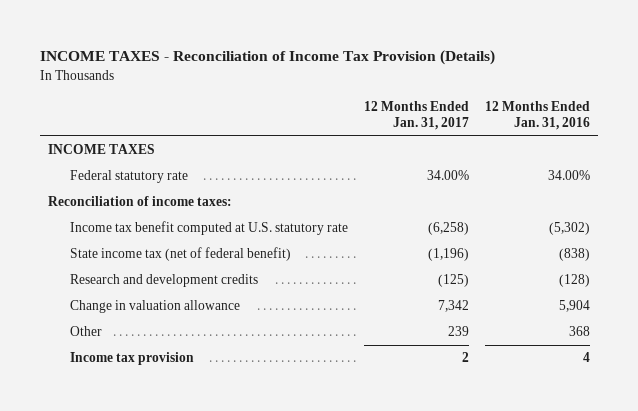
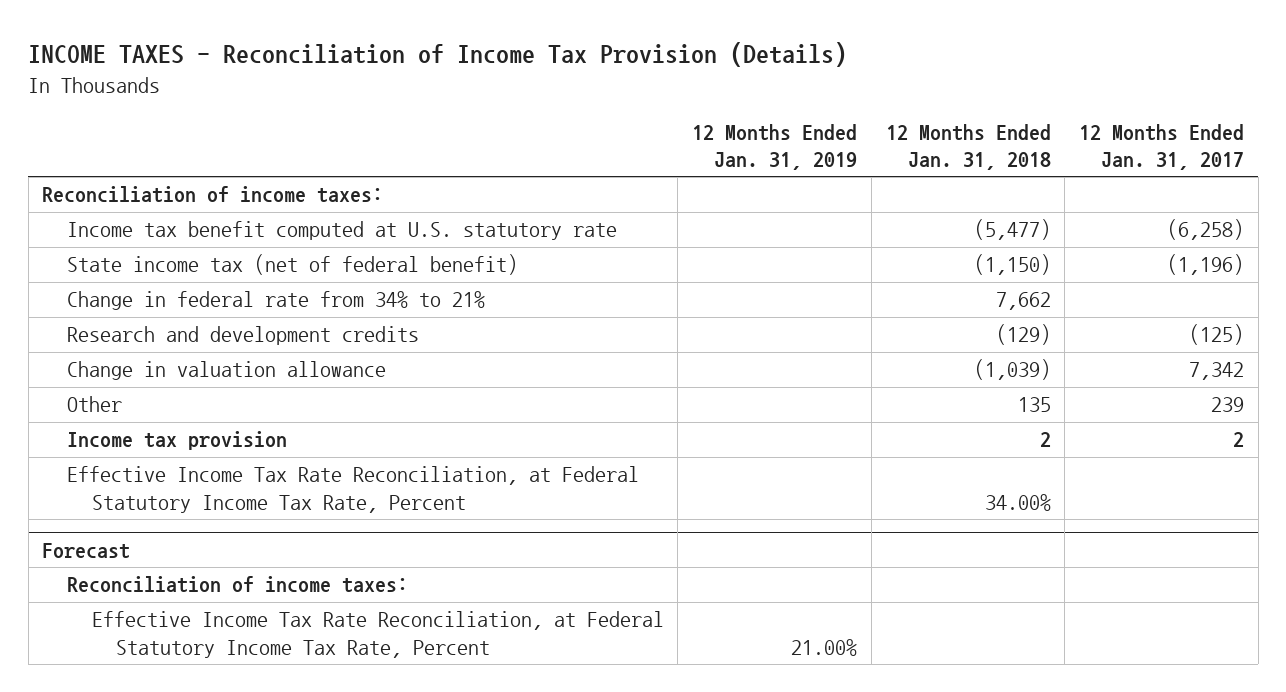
[484,100,590,131] 12 Months Ended Jan. 31, 2016 -> none
none -> [692,123,858,170] 12 Months Ended Jan. 31, 2019
none -> [885,123,1051,170] 12 Months Ended Jan. 31, 2018
[48,144,156,155] INCOME TAXES -> none
[69,170,188,184] Federal statutory rate -> none
none -> [66,291,485,311] Change in federal rate from 34% to 21%
none -> [66,466,639,513] Effective Income Tax Rate Reconciliation, at Federal Statutory Income Tax Rate, Percent
none -> [42,543,131,560] Forecast
none -> [66,576,408,594] Reconciliation of income taxes:
none -> [91,611,664,658] Effective Income Tax Rate Reconciliation, at Federal Statutory Income Tax Rate, Percent

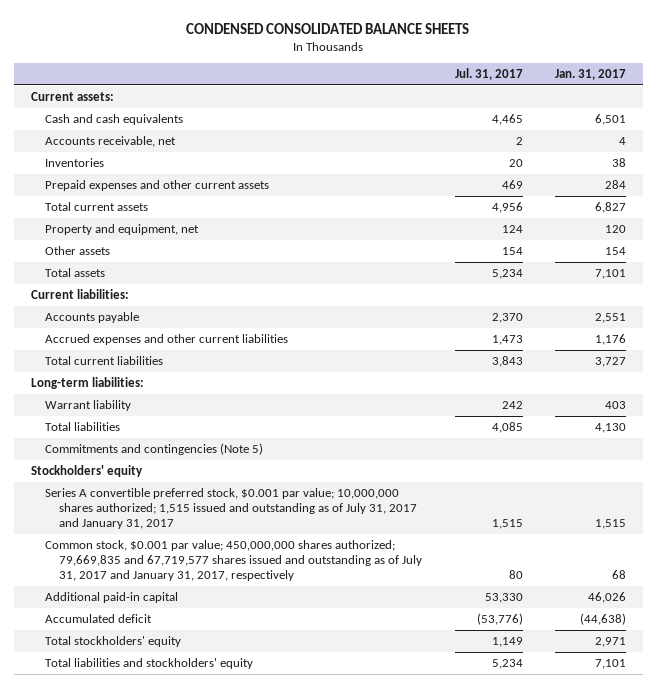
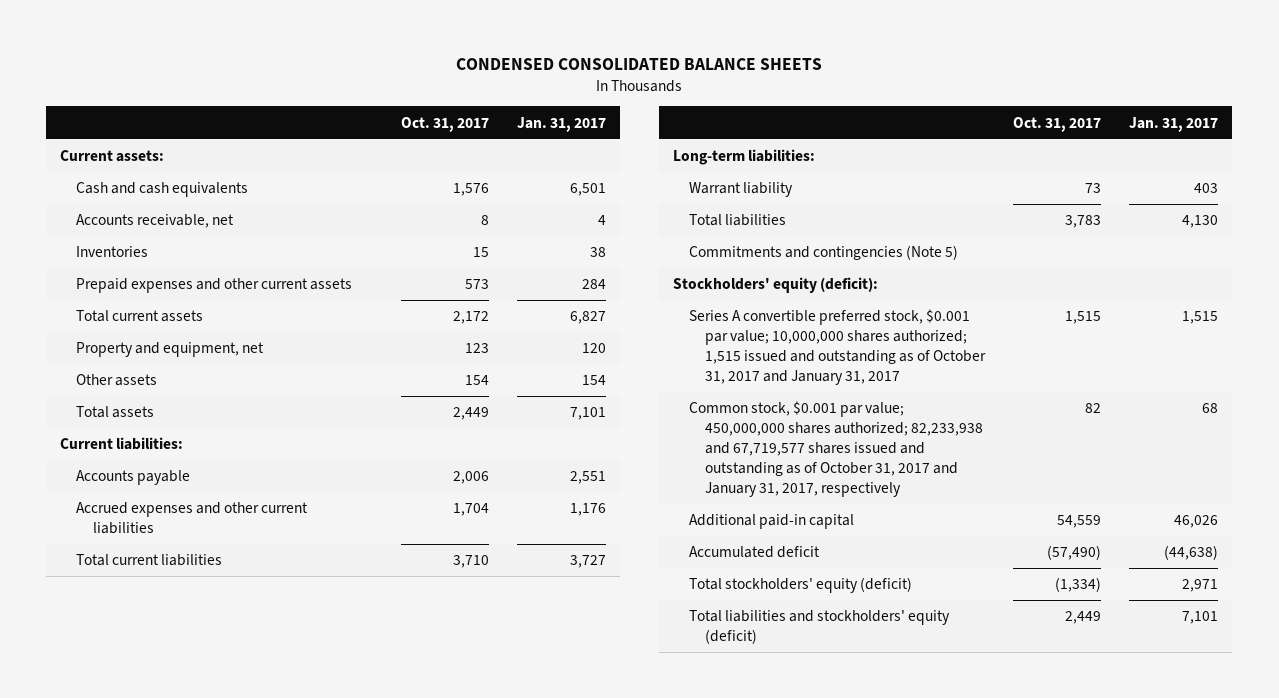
[454,67,523,80] Jul. 31, 2017 -> none
none -> [400,116,489,132] Oct. 31, 2017
[30,464,143,477] Stockholders' equity -> [672,277,878,294] Stockholders' equity (deficit):
[44,487,418,529] Series A convertible preferred stock, $0.001 par value; 10,000,000 shares authorized; 1,515 issued and outstanding as of July 31, 2017 and January 31, 2017 -> [688,309,986,386] Series A convertible preferred stock, $0.001 par value; 10,000,000 shares authorized; 1,515 issued and outstanding as of October 31, 2017 and January 31, 2017
[44,539,423,581] Common stock, $0.001 par value; 450,000,000 shares authorized; 79,669,835 and 67,719,577 shares issued and outstanding as of July 31, 2017 and January 31, 2017, respectively -> [688,401,983,498] Common stock, $0.001 par value; 450,000,000 shares authorized; 82,233,938 and 67,719,577 shares issued and outstanding as of October 31, 2017 and January 31, 2017, respectively
[44,635,181,647] Total stockholders' equity -> [688,577,912,594] Total stockholders' equity (deficit)
[44,657,253,669] Total liabilities and stockholders' equity -> [688,610,950,645] Total liabilities and stockholders' equity (deficit)

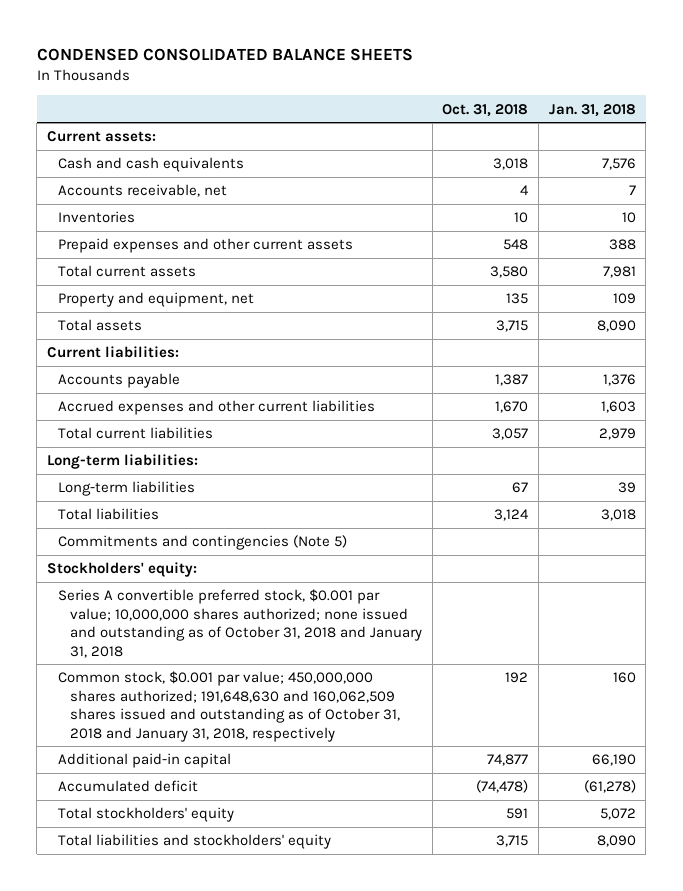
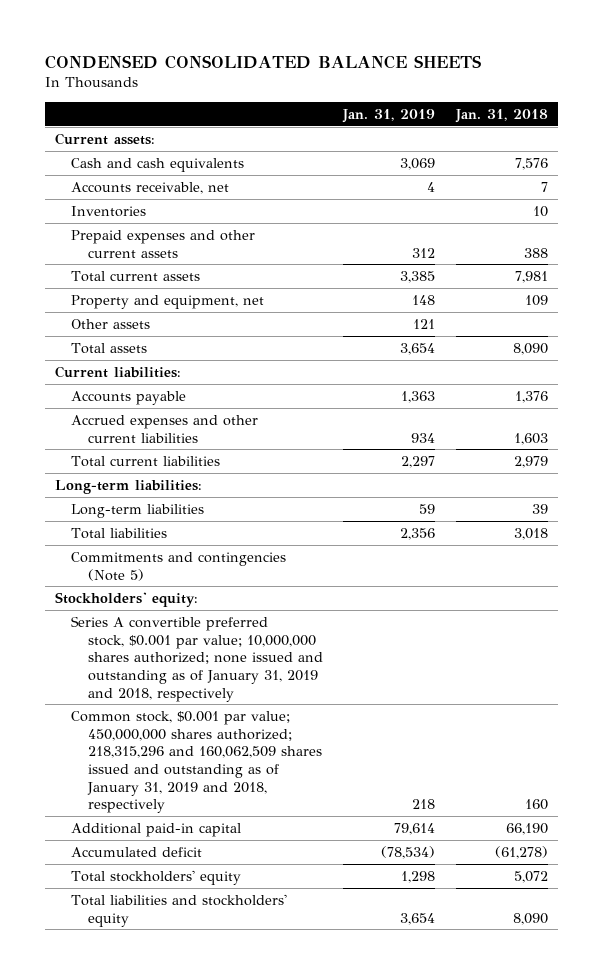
[442,103,529,117] Oct. 31, 2018 -> none
none -> [342,108,436,123] Jan. 31, 2019
none -> [71,318,151,329] Other assets
[58,589,423,658] Series A convertible preferred stock, $0.001 par value; 10,000,000 shares authorized; none issued and outstanding as of October 31, 2018 and January 31, 2018 -> [71,615,323,702] Series A convertible preferred stock, $0.001 par value; 10,000,000 shares authorized; none issued and outstanding as of January 31, 2019 and 2018, respectively
[58,671,401,742] Common stock, $0.001 par value; 450,000,000 shares authorized; 191,648,630 and 160,062,509 shares issued and outstanding as of October 31, 2018 and January 31, 2018, respectively -> [71,710,322,814] Common stock, $0.001 par value; 450,000,000 shares authorized; 218,315,296 and 160,062,509 shares issued and outstanding as of January 31, 2019 and 2018, respectively

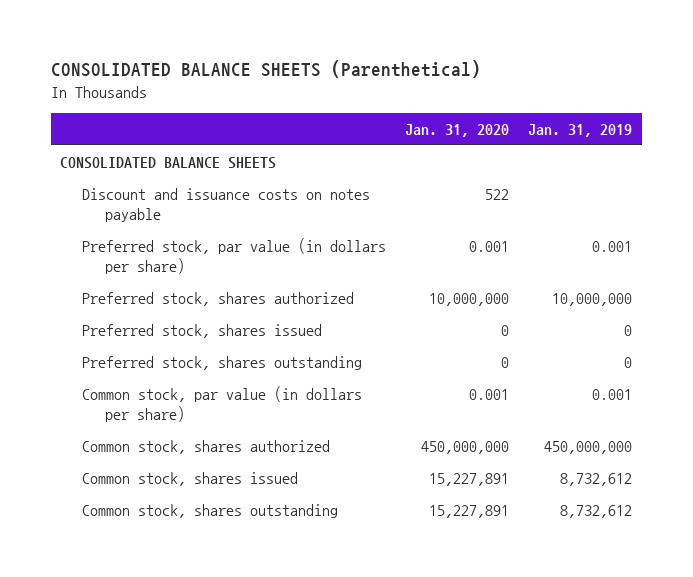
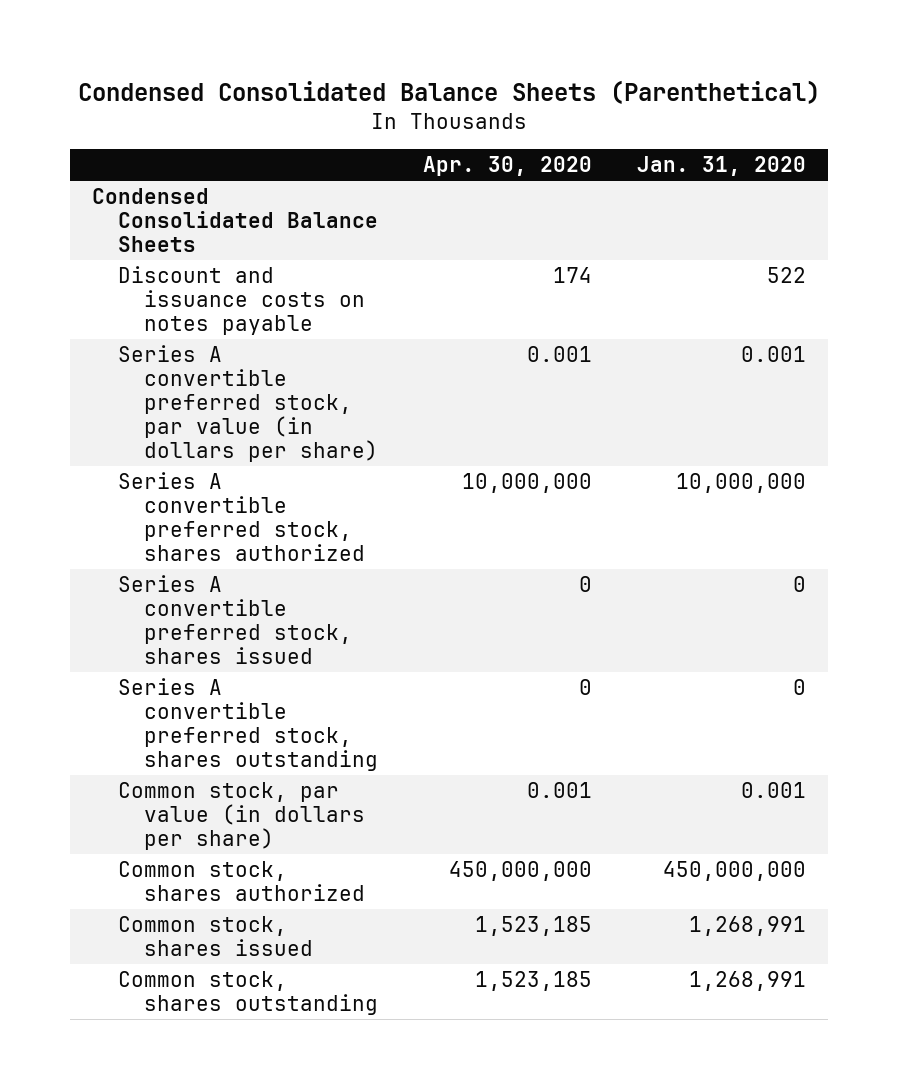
[50,60,481,79] CONSOLIDATED BALANCE SHEETS (Parenthetical) -> [77,80,820,105] Condensed Consolidated Balance Sheets (Parenthetical)
[528,123,633,137] Jan. 31, 2019 -> none
none -> [422,156,592,177] Apr. 30, 2020
[60,157,277,170] CONSOLIDATED BALANCE SHEETS -> [92,187,379,252] Condensed Consolidated Balance Sheets
[82,238,387,274] Preferred stock, par value (in dollars per share) -> [118,344,378,463] Series A convertible preferred stock, par value (in dollars per share)
[82,292,355,307] Preferred stock, shares authorized -> [118,471,365,562] Series A convertible preferred stock, shares authorized
[82,324,323,339] Preferred stock, shares issued -> [118,574,352,665] Series A convertible preferred stock, shares issued
[82,356,363,371] Preferred stock, shares outstanding -> [118,677,378,772] Series A convertible preferred stock, shares outstanding
[429,473,510,487] 15,227,891 -> [688,915,806,936] 1,268,991
[429,505,510,519] 15,227,891 -> [688,970,806,991] 1,268,991

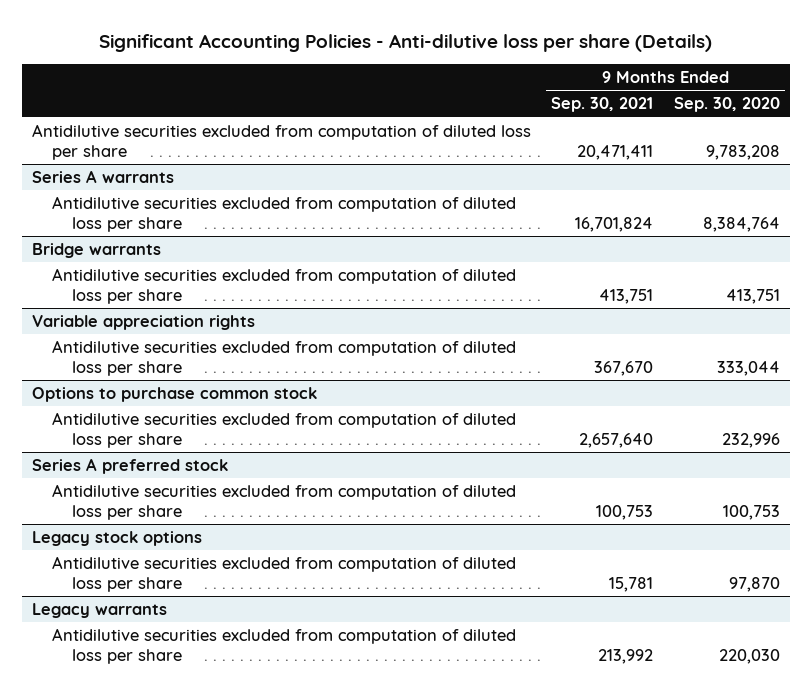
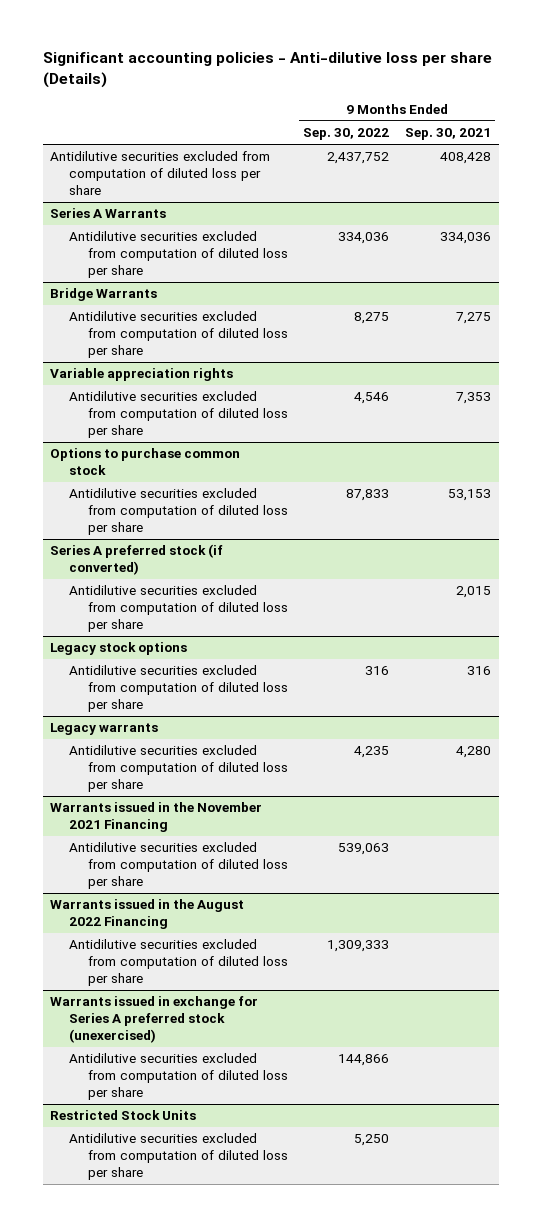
[98,33,712,52] Significant Accounting Policies - Anti-dilutive loss per share (Details) -> [42,52,492,89] Significant accounting policies - Anti-dilutive loss per share (Details)
[673,97,780,113] Sep. 30, 2020 -> none
none -> [303,128,390,141] Sep. 30, 2022
[577,144,654,160] 20,471,411 -> [440,152,492,165] 408,428
[32,170,175,184] Series A warrants -> [50,208,167,219] Series A Warrants
[575,216,654,232] 16,701,824 -> [440,232,492,245] 334,036
[32,243,162,259] Bridge warrants -> [50,288,158,302] Bridge Warrants
[599,288,654,304] 413,751 -> [456,312,492,325] 7,275
[594,360,654,376] 367,670 -> [456,392,492,405] 7,353
[579,432,654,448] 2,657,640 -> [448,489,492,502] 53,153
[32,458,229,475] Series A preferred stock -> [50,544,224,576] Series A preferred stock (if converted)
[596,504,654,520] 100,753 -> [456,586,492,599] 2,015
[609,576,654,592] 15,781 -> [467,666,492,676] 316
[598,648,654,664] 213,992 -> [456,746,492,759] 4,280
none -> [50,802,263,833] Warrants issued in the November 2021 Financing
none -> [69,842,288,890] Antidilutive securities excluded from computation of diluted loss per share
none -> [50,899,245,930] Warrants issued in the August 2022 Financing
none -> [69,939,288,987] Antidilutive securities excluded from computation of diluted loss per share
none -> [50,996,259,1044] Warrants issued in exchange for Series A preferred stock (unexercised)
none -> [69,1053,288,1101] Antidilutive securities excluded from computation of diluted loss per share
none -> [50,1110,197,1121] Restricted Stock Units
none -> [69,1133,288,1181] Antidilutive securities excluded from computation of diluted loss per share

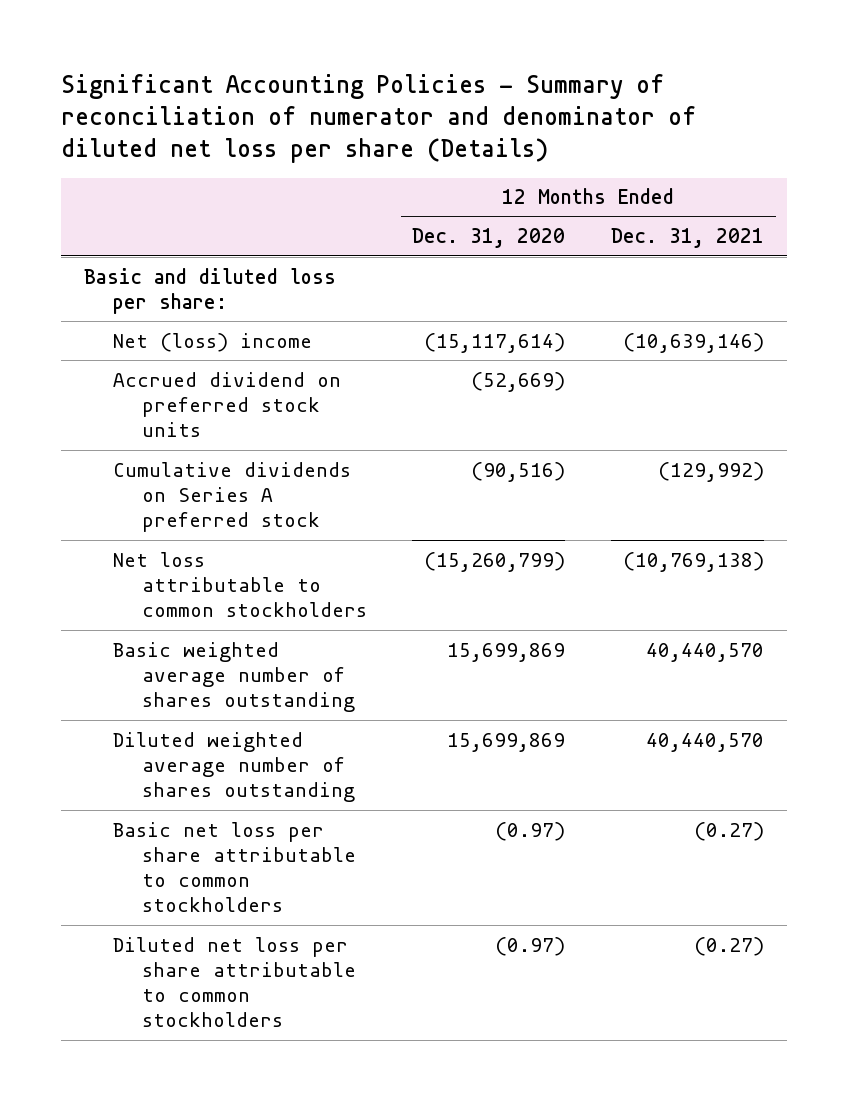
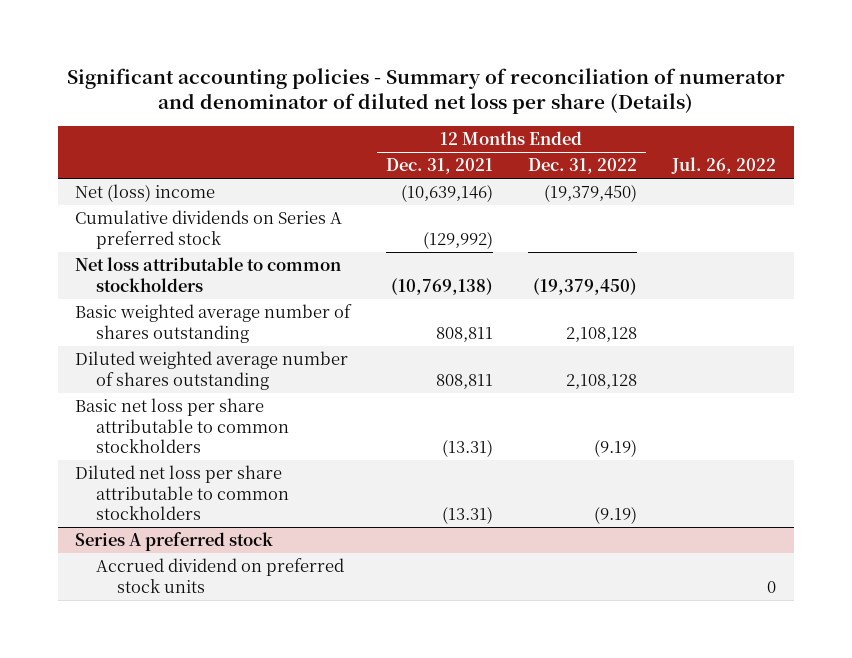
[60,73,696,163] Significant Accounting Policies - Summary of reconciliation of numerator and denominator of diluted net loss per share (Details) -> [66,67,785,115] Significant accounting policies - Summary of reconciliation of numerator and denominator of diluted net loss per share (Details)
[412,228,566,249] Dec. 31, 2020 -> none
none -> [527,158,637,175] Dec. 31, 2022
none -> [671,157,777,175] Jul. 26, 2022
[83,267,336,314] Basic and diluted loss per share: -> none
[112,371,341,438] Accrued dividend on preferred stock units -> none
[646,642,765,662] 40,440,570 -> [435,326,493,342] 808,811
[646,732,765,752] 40,440,570 -> [435,373,493,389] 808,811
[694,821,765,841] (0.27) -> [441,439,493,458] (13.31)
[694,936,765,956] (0.27) -> [441,506,493,525] (13.31)
none -> [75,532,274,552] Series A preferred stock
none -> [96,558,345,593] Accrued dividend on preferred stock units

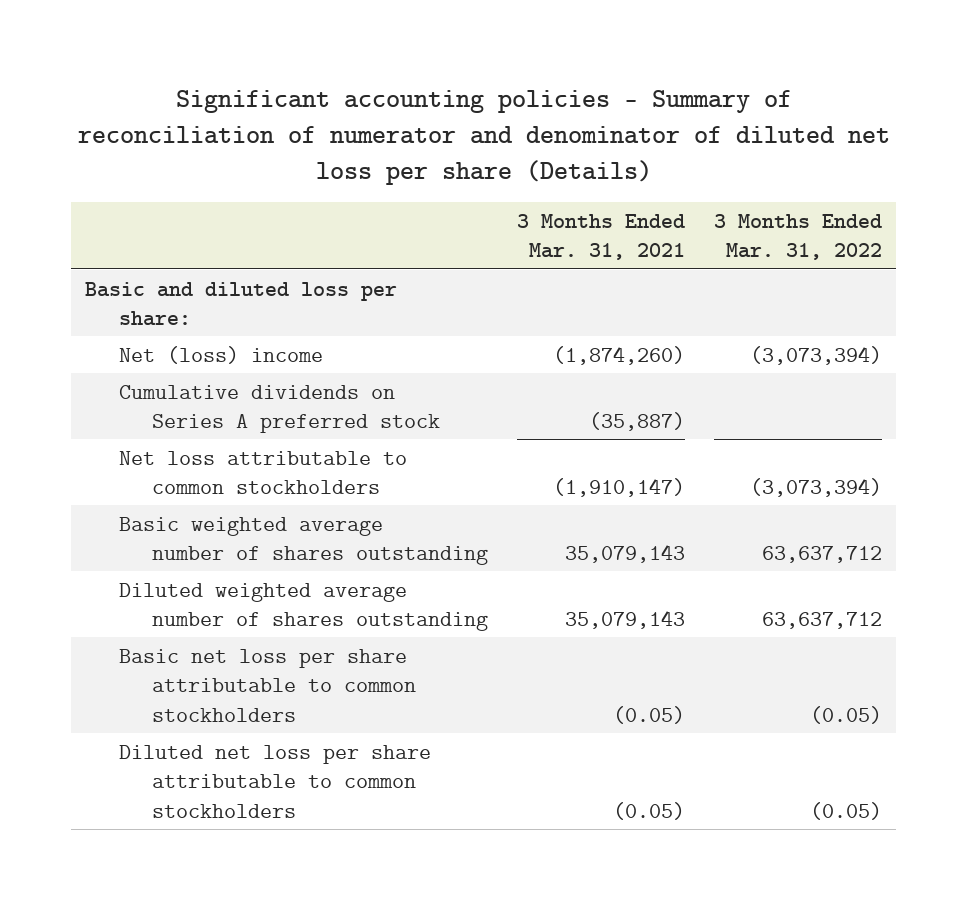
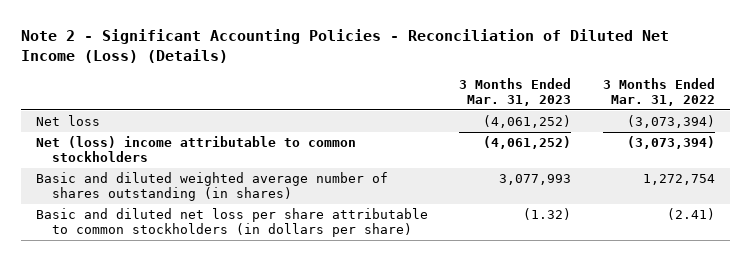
[77,89,890,185] Significant accounting policies - Summary of reconciliation of numerator and denominator of diluted net loss per share (Details) -> [20,28,669,64] Note 2 - Significant Accounting Policies - Reconciliation of Diluted Net Income (Loss) (Details)
[517,213,686,261] 3 Months Ended Mar. 31, 2021 -> none
none -> [459,77,572,107] 3 Months Ended Mar. 31, 2023
[85,281,398,327] Basic and diluted loss per share: -> none
[118,384,441,434] Cumulative dividends on Series A preferred stock -> none
[118,582,489,632] Diluted weighted average number of shares outstanding -> none
[118,744,431,818] Diluted net loss per share attributable to common stockholders -> none
[118,345,323,364] Net (loss) income -> [36,115,101,127] Net loss
[118,450,407,495] Net loss attributable to common stockholders -> [36,136,357,163] Net (loss) income attributable to common stockholders
[118,516,489,566] Basic weighted average number of shares outstanding -> [36,172,389,202] Basic and diluted weighted average number of shares outstanding (in shares)
[761,546,882,564] 63,637,712 -> [642,174,715,186] 1,272,754
[118,648,417,722] Basic net loss per share attributable to common stockholders -> [36,208,429,238] Basic and diluted net loss per share attributable to common stockholders (in dollars per share)
[809,705,882,724] (0.05) -> [666,208,715,221] (2.41)

